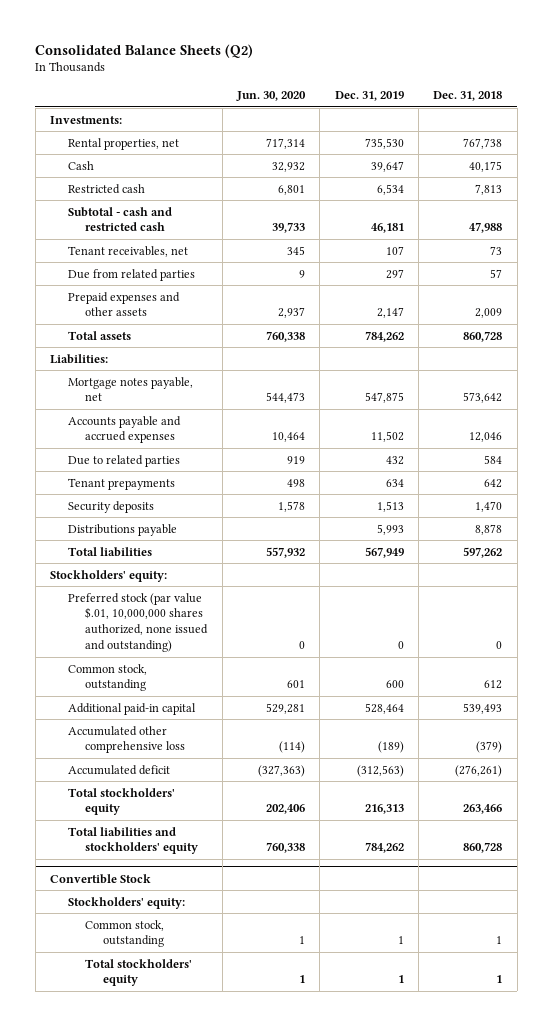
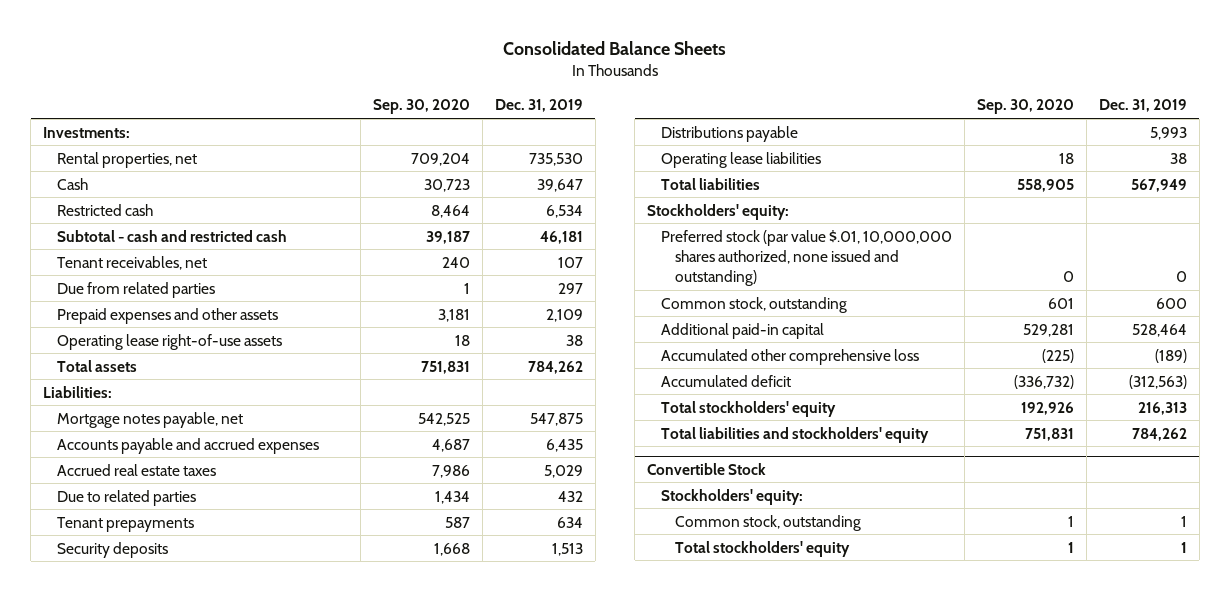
[35,43,254,58] Consolidated Balance Sheets (Q2) -> [502,40,726,55] Consolidated Balance Sheets
[235,91,306,102] Jun. 30, 2020 -> none
[433,91,503,102] Dec. 31, 2018 -> none
none -> [372,99,470,115] Sep. 30, 2020
[376,307,404,319] 2,147 -> [545,308,583,322] 2,109
none -> [57,333,283,350] Operating lease right-of-use assets
[370,431,404,443] 11,502 -> [545,438,583,452] 6,435
none -> [57,463,217,476] Accrued real estate taxes
none -> [660,151,821,168] Operating lease liabilities

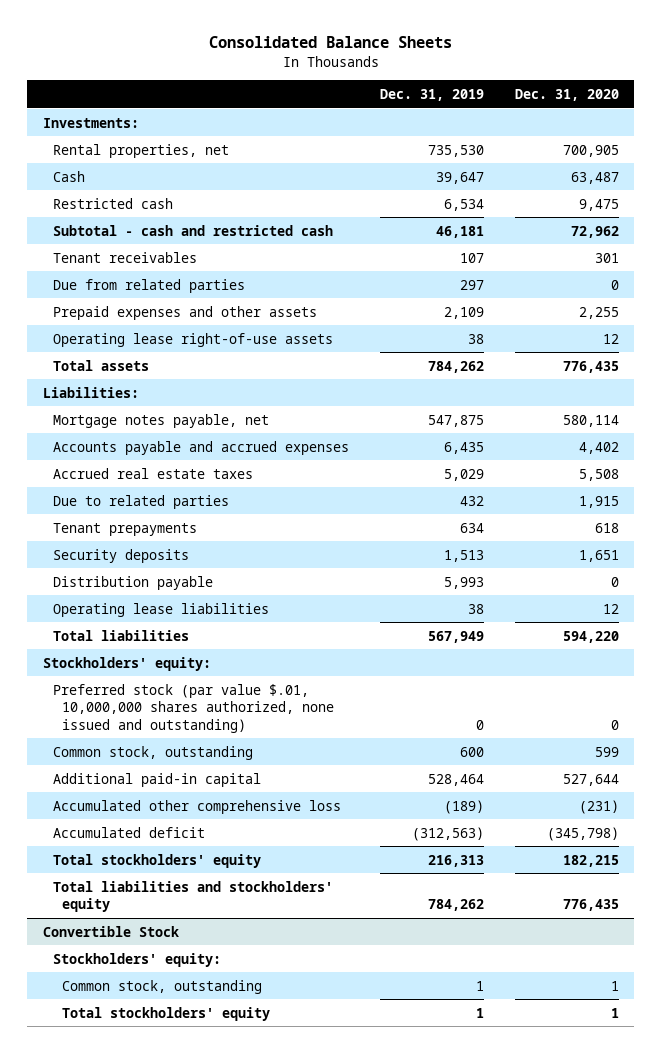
[372,99,470,115] Sep. 30, 2020 -> none
none -> [514,88,619,101] Dec. 31, 2020
[57,255,208,270] Tenant receivables, net -> [52,251,197,263] Tenant receivables
[660,125,798,142] Distributions payable -> [52,575,213,590] Distribution payable

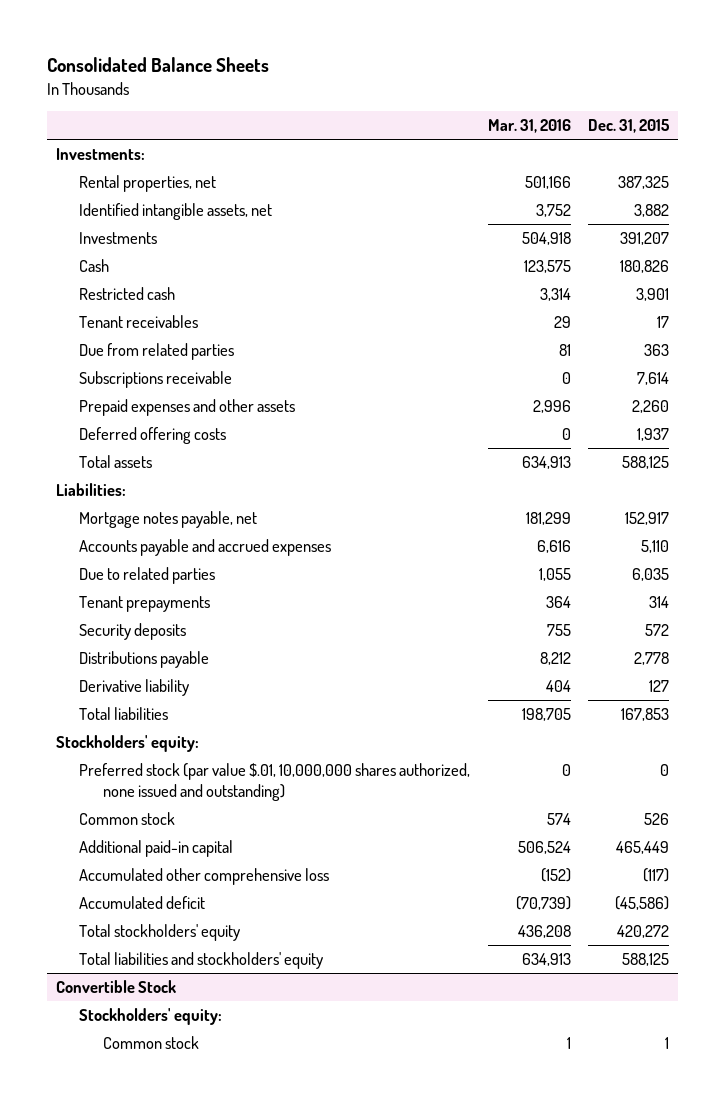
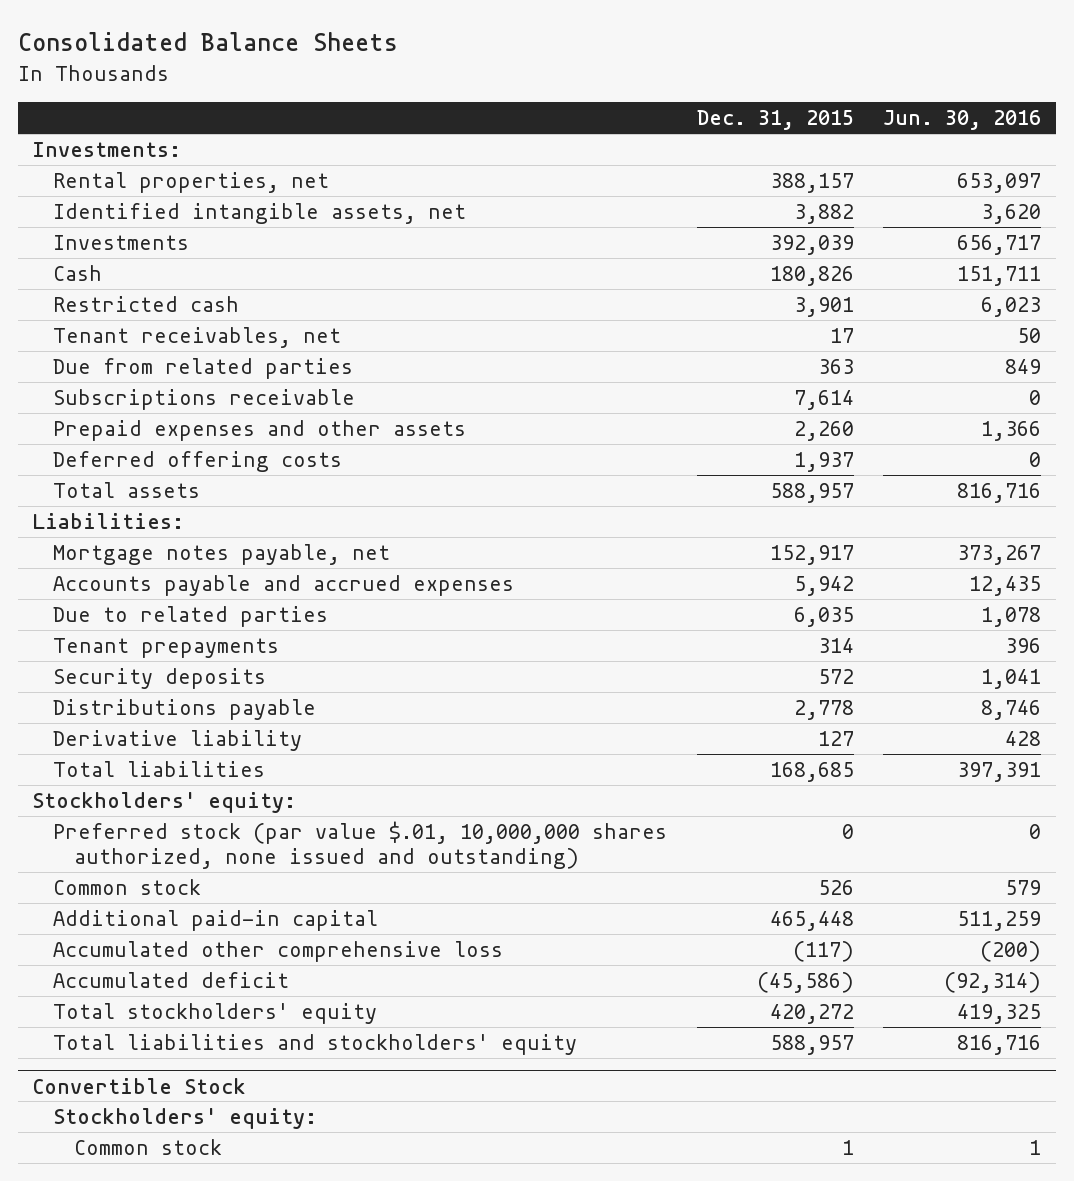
[487,119,571,134] Mar. 31, 2016 -> none
none -> [883,110,1042,131] Jun. 30, 2016
[618,175,670,189] 387,325 -> [769,172,854,193] 388,157
[620,231,670,245] 391,207 -> [769,234,854,255] 392,039
[79,314,199,328] Tenant receivables -> [53,326,342,348] Tenant receivables, net
[622,455,670,469] 588,125 -> [769,482,854,503] 588,957
[641,539,670,553] 5,110 -> [793,575,854,596] 5,942
[621,707,670,721] 167,853 -> [769,761,854,782] 168,685
[616,840,670,854] 465,449 -> [769,910,854,931] 465,448
[622,952,670,966] 588,125 -> [769,1034,854,1055] 588,957

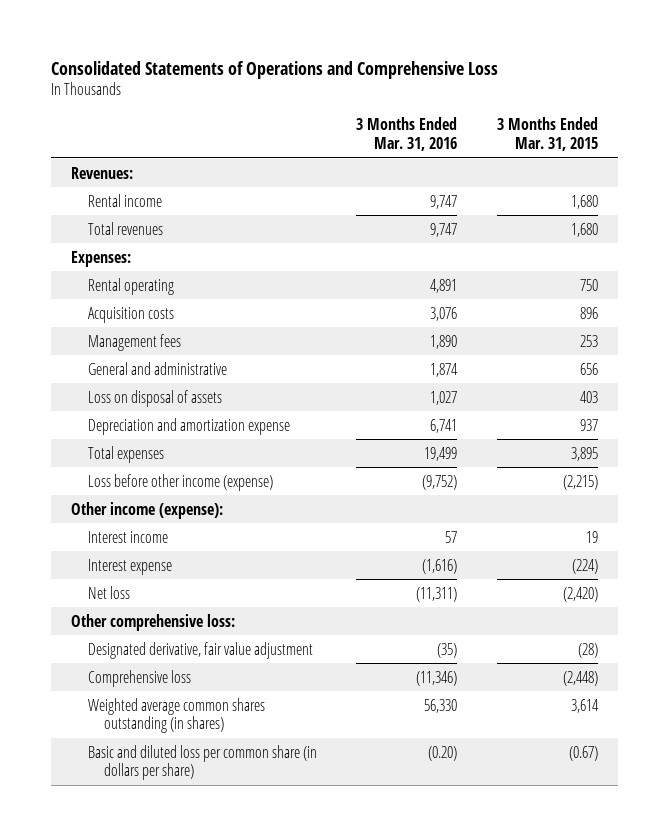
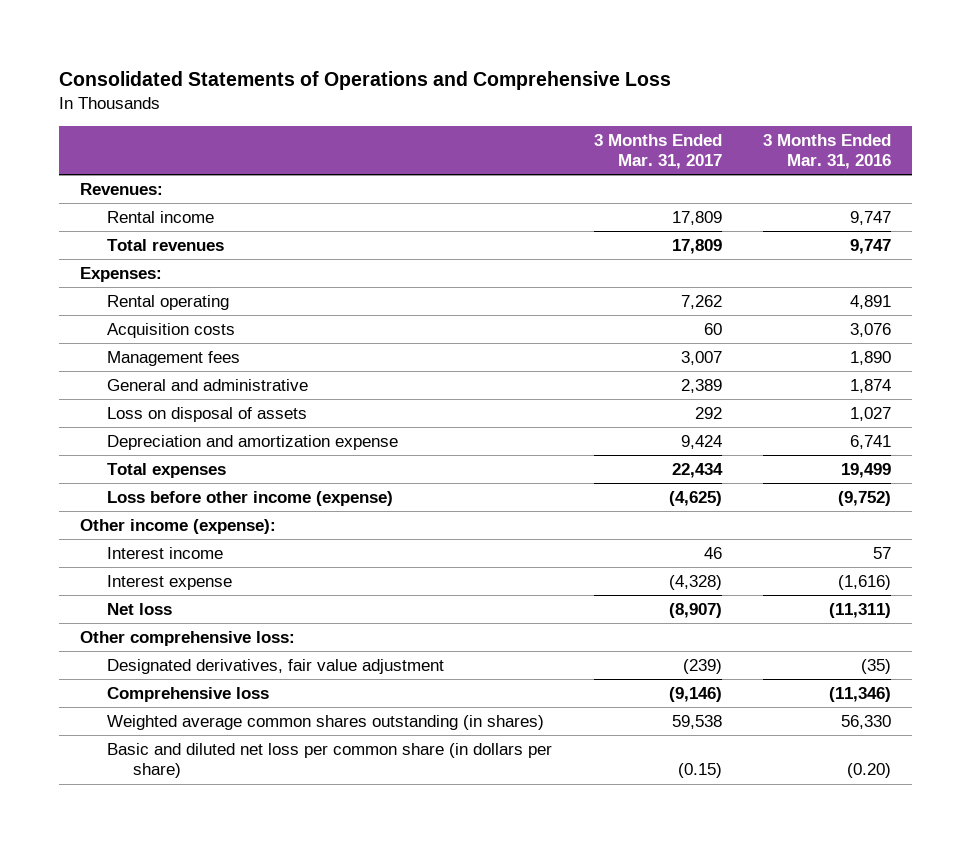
[497,117,599,152] 3 Months Ended Mar. 31, 2015 -> none
none -> [593,133,722,170] 3 Months Ended Mar. 31, 2017
[87,641,313,659] Designated derivative, fair value adjustment -> [106,658,444,674] Designated derivatives, fair value adjustment
[87,744,317,781] Basic and diluted loss per common share (in dollars per share) -> [106,742,552,779] Basic and diluted net loss per common share (in dollars per share)

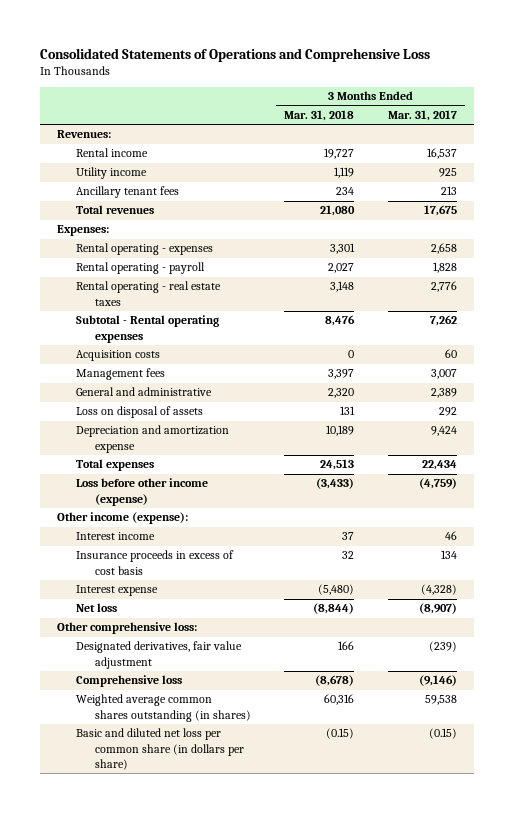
[763,133,892,170] 3 Months Ended Mar. 31, 2016 -> none
none -> [284,109,355,121] Mar. 31, 2018
[671,210,722,225] 17,809 -> [426,148,457,160] 16,537
none -> [75,167,147,180] Utility income
none -> [75,186,179,199] Ancillary tenant fees
[671,238,722,254] 17,809 -> [423,205,457,217] 17,675
none -> [75,243,213,256] Rental operating - expenses
none -> [75,262,205,275] Rental operating - payroll
none -> [75,281,221,306] Rental operating - real estate taxes
[106,294,229,310] Rental operating -> [75,315,219,343] Subtotal - Rental operating expenses
[668,490,722,506] (4,625) -> [418,478,457,490] (4,759)
none -> [75,550,234,575] Insurance proceeds in excess of cost basis

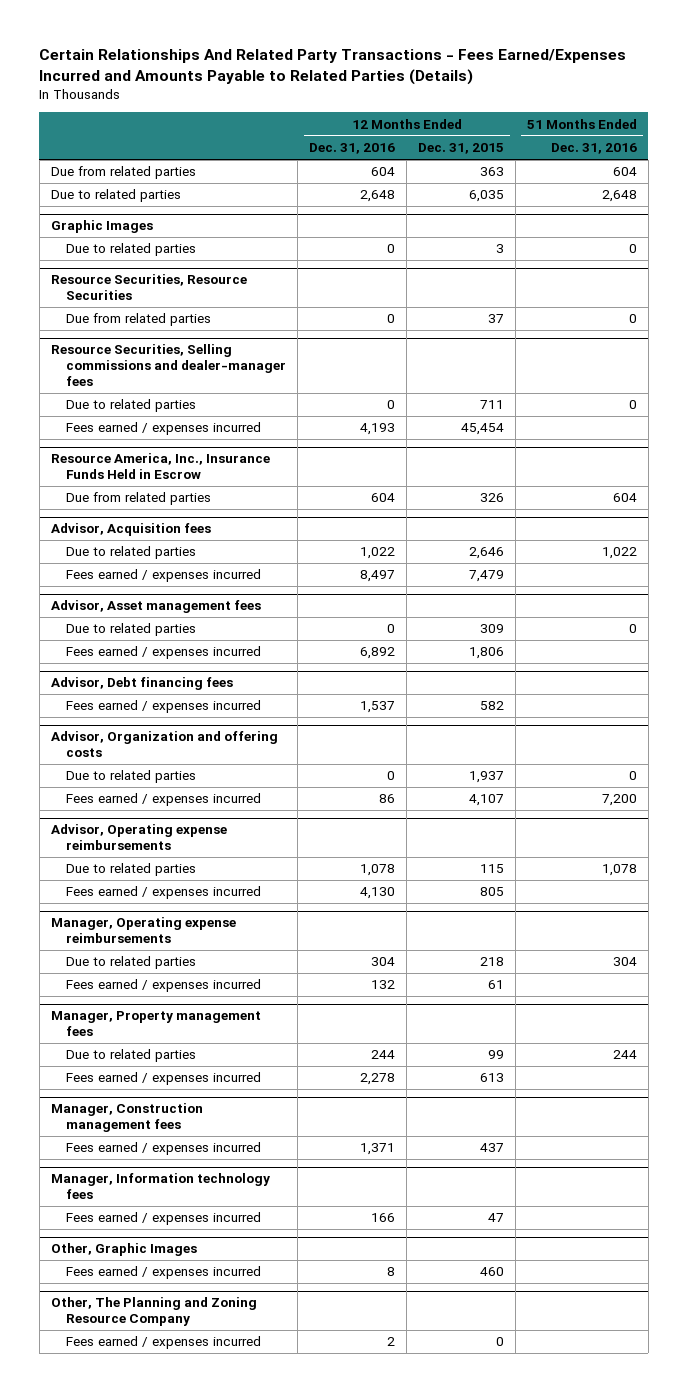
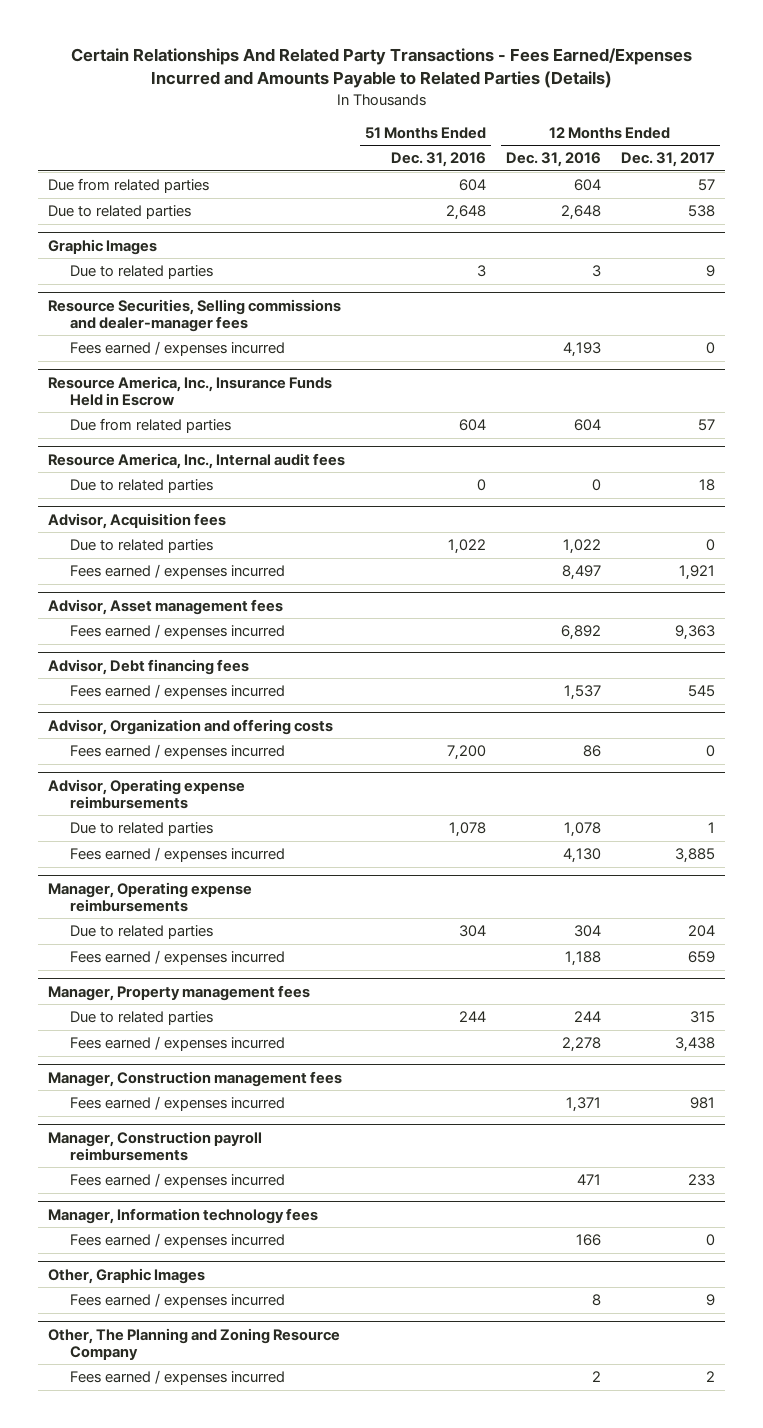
[418,143,505,155] Dec. 31, 2015 -> none
none -> [620,152,715,168] Dec. 31, 2017
[50,274,247,301] Resource Securities, Resource Securities -> none
[66,313,212,327] Due from related parties -> none
[387,244,396,254] 0 -> [592,265,602,278] 3
[629,244,638,254] 0 -> [477,265,487,278] 3
[66,399,197,413] Due to related parties -> none
none -> [48,452,346,469] Resource America, Inc., Internal audit fees
none -> [70,479,214,494] Due to related parties
[66,623,197,637] Due to related parties -> none
[66,770,197,784] Due to related parties -> none
[371,980,396,990] 132 -> [565,951,602,967] 1,188
none -> [48,1130,263,1161] Manager, Construction payroll reimbursements
none -> [70,1173,286,1189] Fees earned / expenses incurred

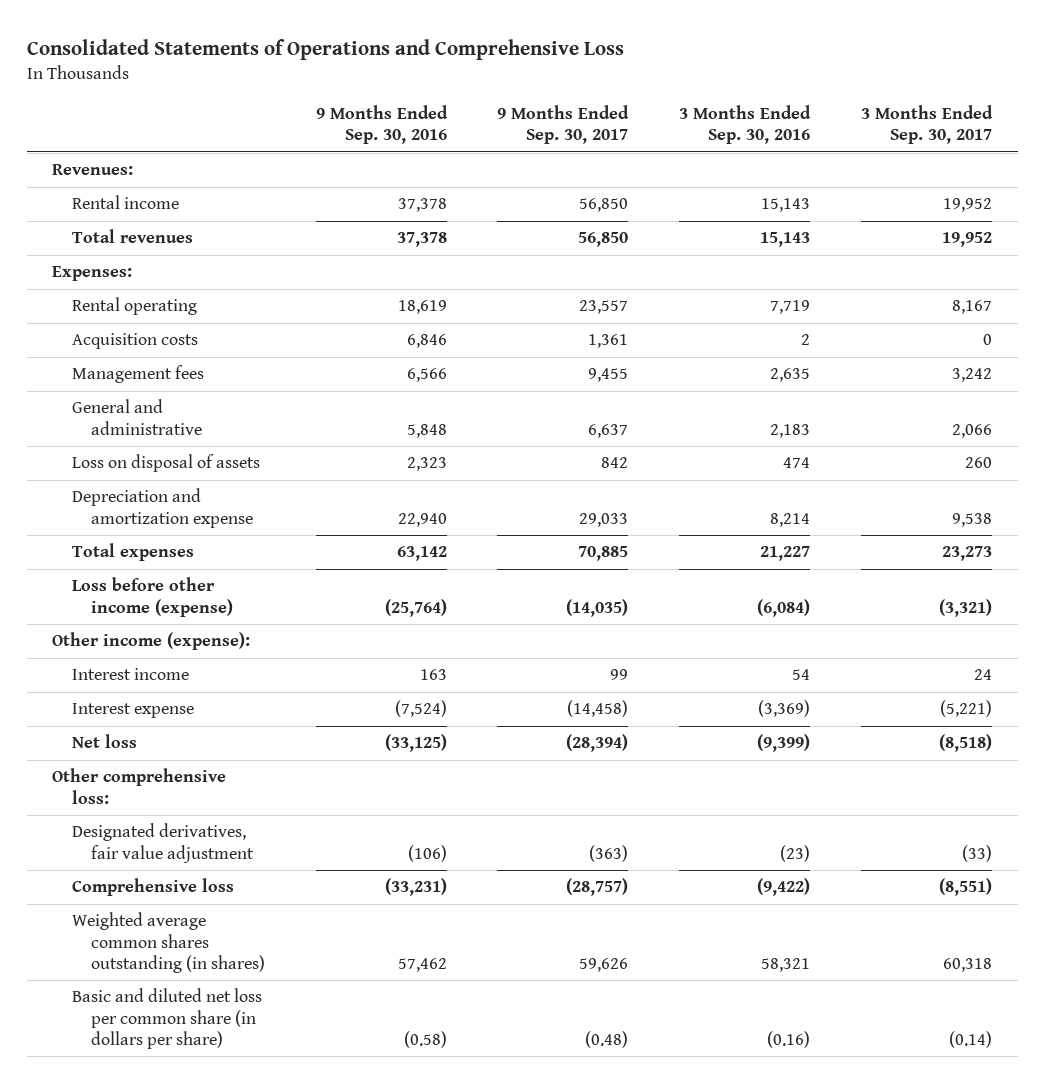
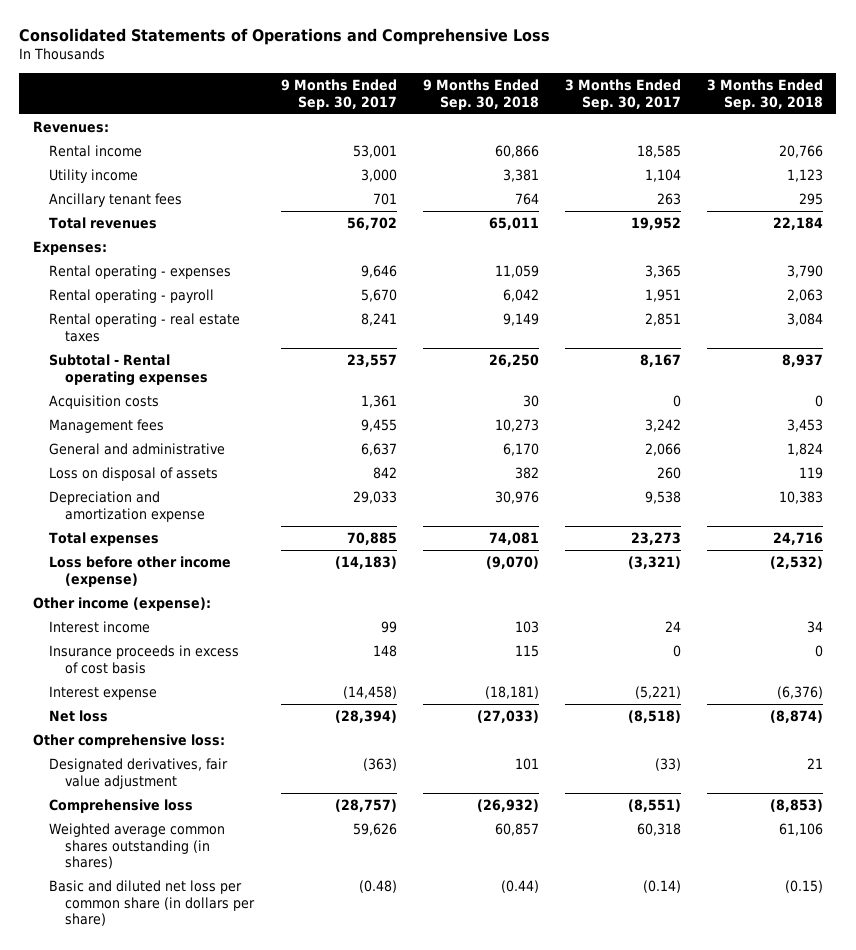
[315,105,448,145] 9 Months Ended Sep. 30, 2016 -> none
[679,105,812,145] 3 Months Ended Sep. 30, 2016 -> none
none -> [422,79,539,110] 9 Months Ended Sep. 30, 2018
none -> [707,79,824,110] 3 Months Ended Sep. 30, 2018
[579,198,629,213] 56,850 -> [352,145,397,159] 53,001
[943,198,993,213] 19,952 -> [637,145,682,159] 18,585
none -> [48,169,138,184] Utility income
none -> [48,193,182,208] Ancillary tenant fees
[578,232,629,248] 56,850 -> [346,217,397,231] 56,702
none -> [48,265,231,280] Rental operating - expenses
none -> [48,289,214,304] Rental operating - payroll
none -> [48,313,240,342] Rental operating - real estate taxes
[71,297,197,316] Rental operating -> [48,354,209,386] Subtotal - Rental operating expenses
[566,598,629,617] (14,035) -> [334,556,397,570] (14,183)
none -> [48,645,239,674] Insurance proceeds in excess of cost basis

